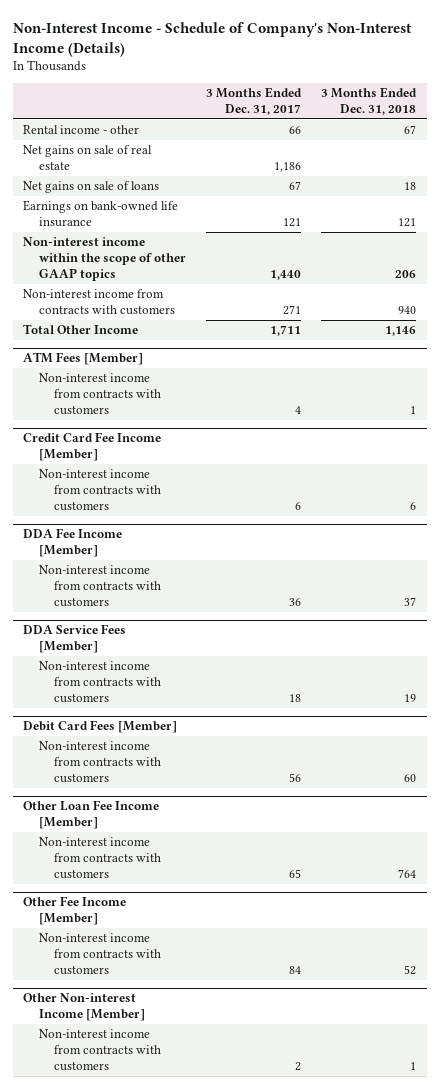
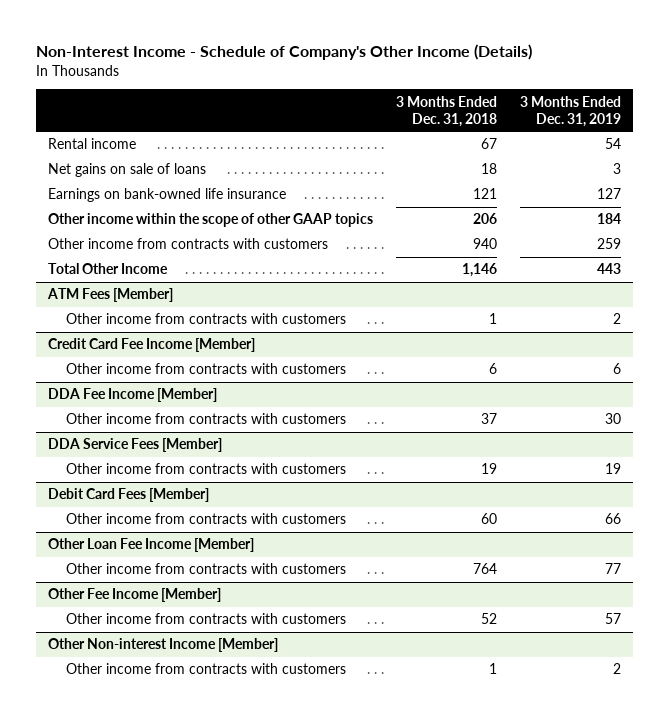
[12,21,412,57] Non-Interest Income - Schedule of Company's Non-Interest Income (Details) -> [36,44,533,61] Non-Interest Income - Schedule of Company's Other Income (Details)
[206,87,303,116] 3 Months Ended Dec. 31, 2017 -> none
none -> [520,95,622,127] 3 Months Ended Dec. 31, 2019
[22,144,152,171] Net gains on sale of real estate -> none
[22,124,139,134] Rental income - other -> [47,138,136,150] Rental income
[22,236,186,282] Non-interest income within the scope of other GAAP topics -> [47,213,373,228] Other income within the scope of other GAAP topics
[22,288,175,316] Non-interest income from contracts with customers -> [47,238,328,250] Other income from contracts with customers
[38,372,162,416] Non-interest income from contracts with customers -> [66,313,347,325] Other income from contracts with customers
[38,468,162,512] Non-interest income from contracts with customers -> [66,363,347,375] Other income from contracts with customers
[38,564,162,608] Non-interest income from contracts with customers -> [66,413,347,425] Other income from contracts with customers
[38,660,162,704] Non-interest income from contracts with customers -> [66,463,347,475] Other income from contracts with customers
[38,740,162,784] Non-interest income from contracts with customers -> [66,513,347,525] Other income from contracts with customers
[38,836,162,880] Non-interest income from contracts with customers -> [66,563,347,575] Other income from contracts with customers
[38,932,162,976] Non-interest income from contracts with customers -> [66,613,347,625] Other income from contracts with customers
[38,1028,162,1072] Non-interest income from contracts with customers -> [66,663,347,675] Other income from contracts with customers

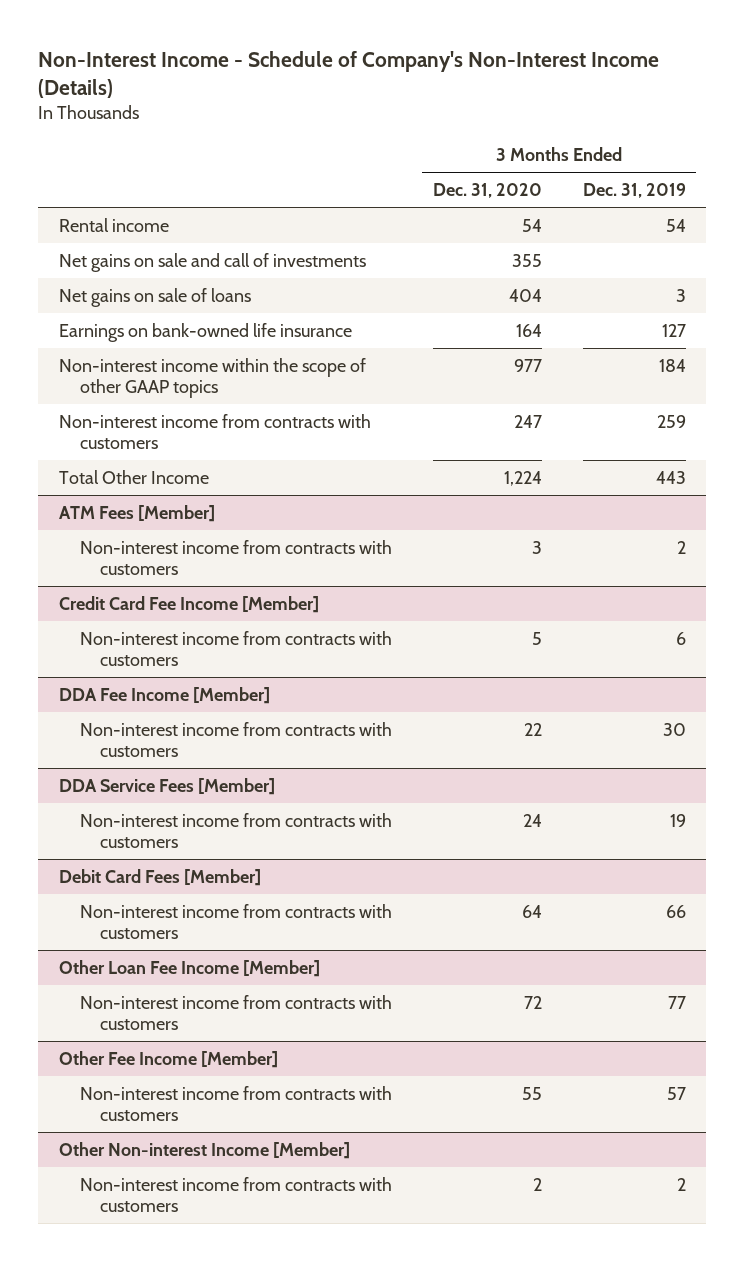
[36,44,533,61] Non-Interest Income - Schedule of Company's Other Income (Details) -> [38,50,660,98] Non-Interest Income - Schedule of Company's Non-Interest Income (Details)
[395,95,497,127] 3 Months Ended Dec. 31, 2018 -> none
none -> [432,182,542,198] Dec. 31, 2020
none -> [58,252,366,272] Net gains on sale and call of investments
[47,213,373,228] Other income within the scope of other GAAP topics -> [58,357,366,399] Non-interest income within the scope of other GAAP topics
[47,238,328,250] Other income from contracts with customers -> [58,413,371,450] Non-interest income from contracts with customers
[66,313,347,325] Other income from contracts with customers -> [79,539,392,576] Non-interest income from contracts with customers
[66,363,347,375] Other income from contracts with customers -> [79,630,392,667] Non-interest income from contracts with customers
[66,413,347,425] Other income from contracts with customers -> [79,721,392,758] Non-interest income from contracts with customers
[66,463,347,475] Other income from contracts with customers -> [79,812,392,849] Non-interest income from contracts with customers
[66,513,347,525] Other income from contracts with customers -> [79,903,392,940] Non-interest income from contracts with customers
[66,563,347,575] Other income from contracts with customers -> [79,994,392,1031] Non-interest income from contracts with customers
[66,613,347,625] Other income from contracts with customers -> [79,1085,392,1122] Non-interest income from contracts with customers
[66,663,347,675] Other income from contracts with customers -> [79,1176,392,1213] Non-interest income from contracts with customers

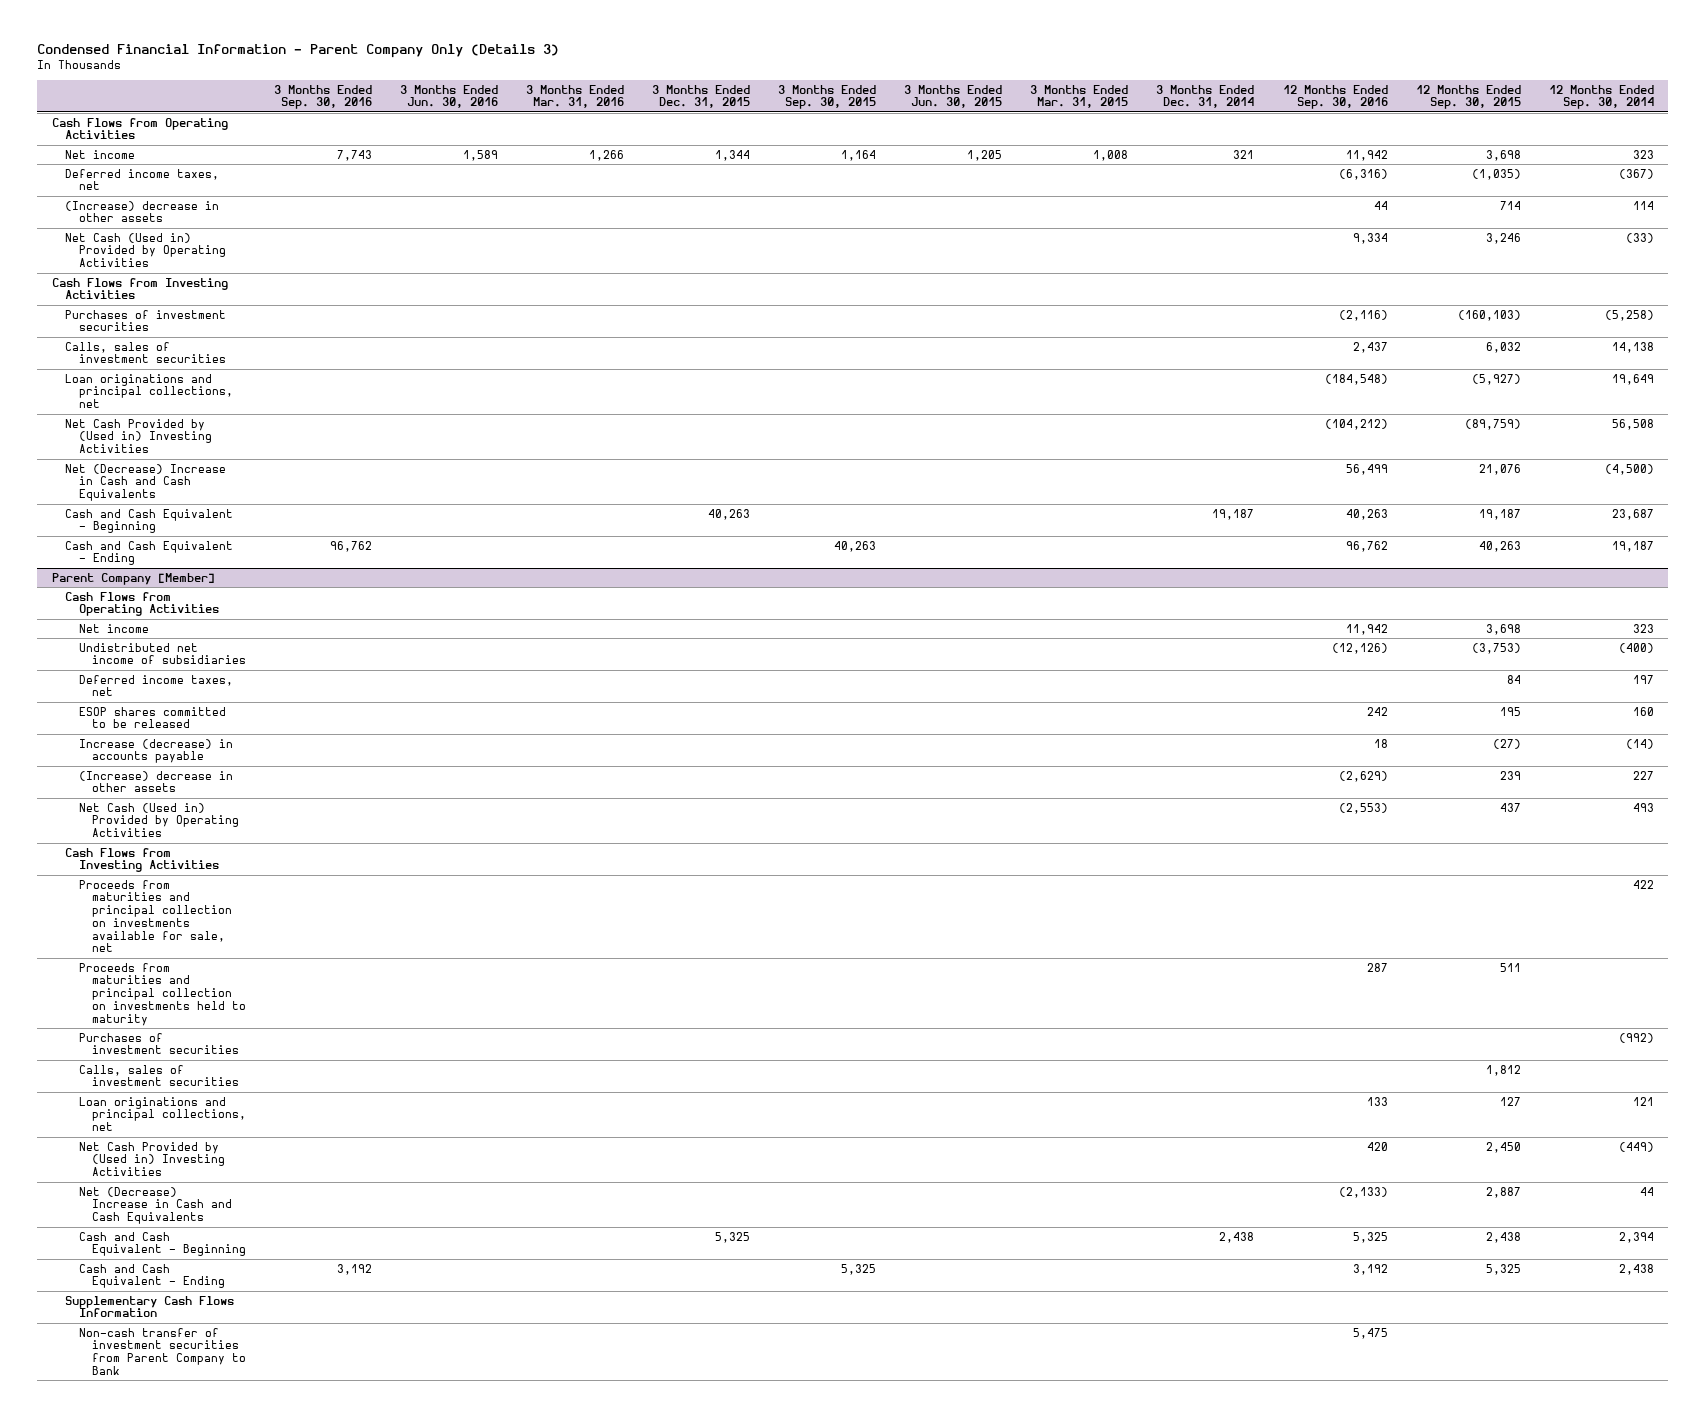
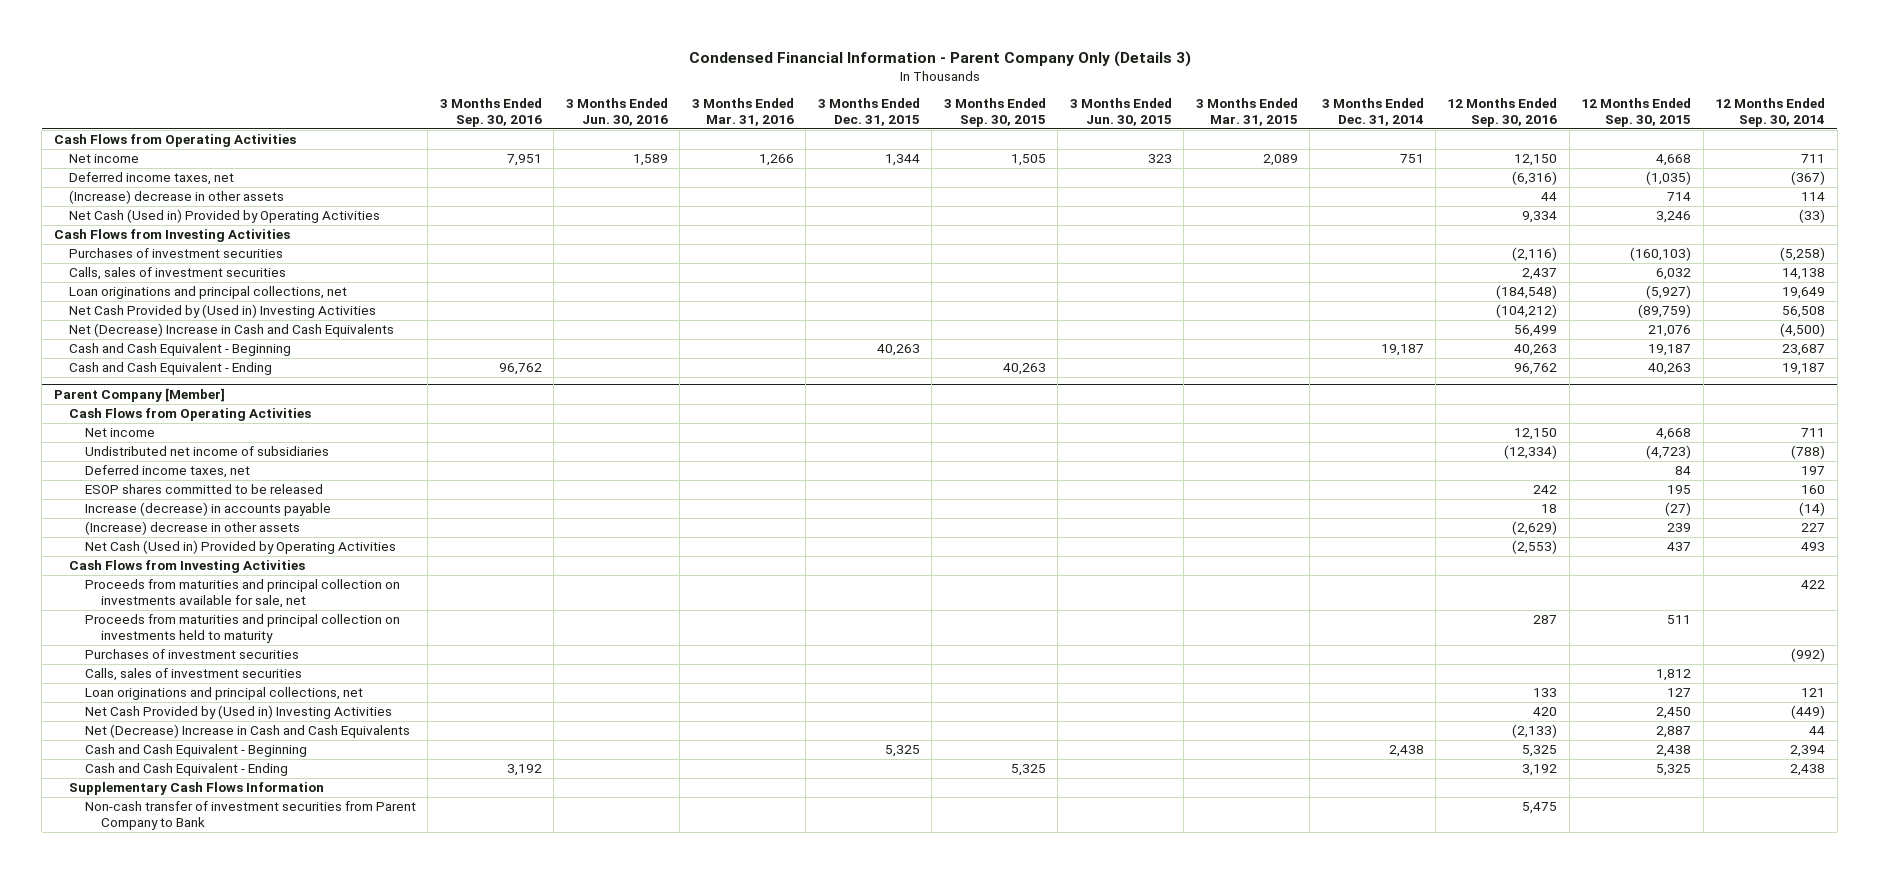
[337,149,373,161] 7,743 -> [506,154,542,167] 7,951
[841,149,877,161] 1,164 -> [1010,154,1046,167] 1,505
[967,149,1003,161] 1,205 -> [1147,154,1172,164] 323
[1093,149,1129,161] 1,008 -> [1262,154,1298,167] 2,089
[1233,149,1255,159] 321 -> [1399,154,1424,164] 751
[1345,149,1388,161] 11,942 -> [1514,154,1558,167] 12,150
[1485,149,1521,161] 3,698 -> [1656,154,1692,167] 4,668
[1632,149,1654,159] 323 -> [1801,154,1826,164] 711
[1345,623,1388,635] 11,942 -> [1514,428,1558,441] 12,150
[1485,623,1521,635] 3,698 -> [1656,428,1692,441] 4,668
[1632,623,1654,633] 323 -> [1801,428,1826,438] 711
[1331,642,1388,654] (12,126) -> [1504,445,1558,460] (12,334)
[1471,642,1521,654] (3,753) -> [1646,445,1692,460] (4,723)
[1618,642,1654,653] (400) -> [1791,445,1826,460] (788)

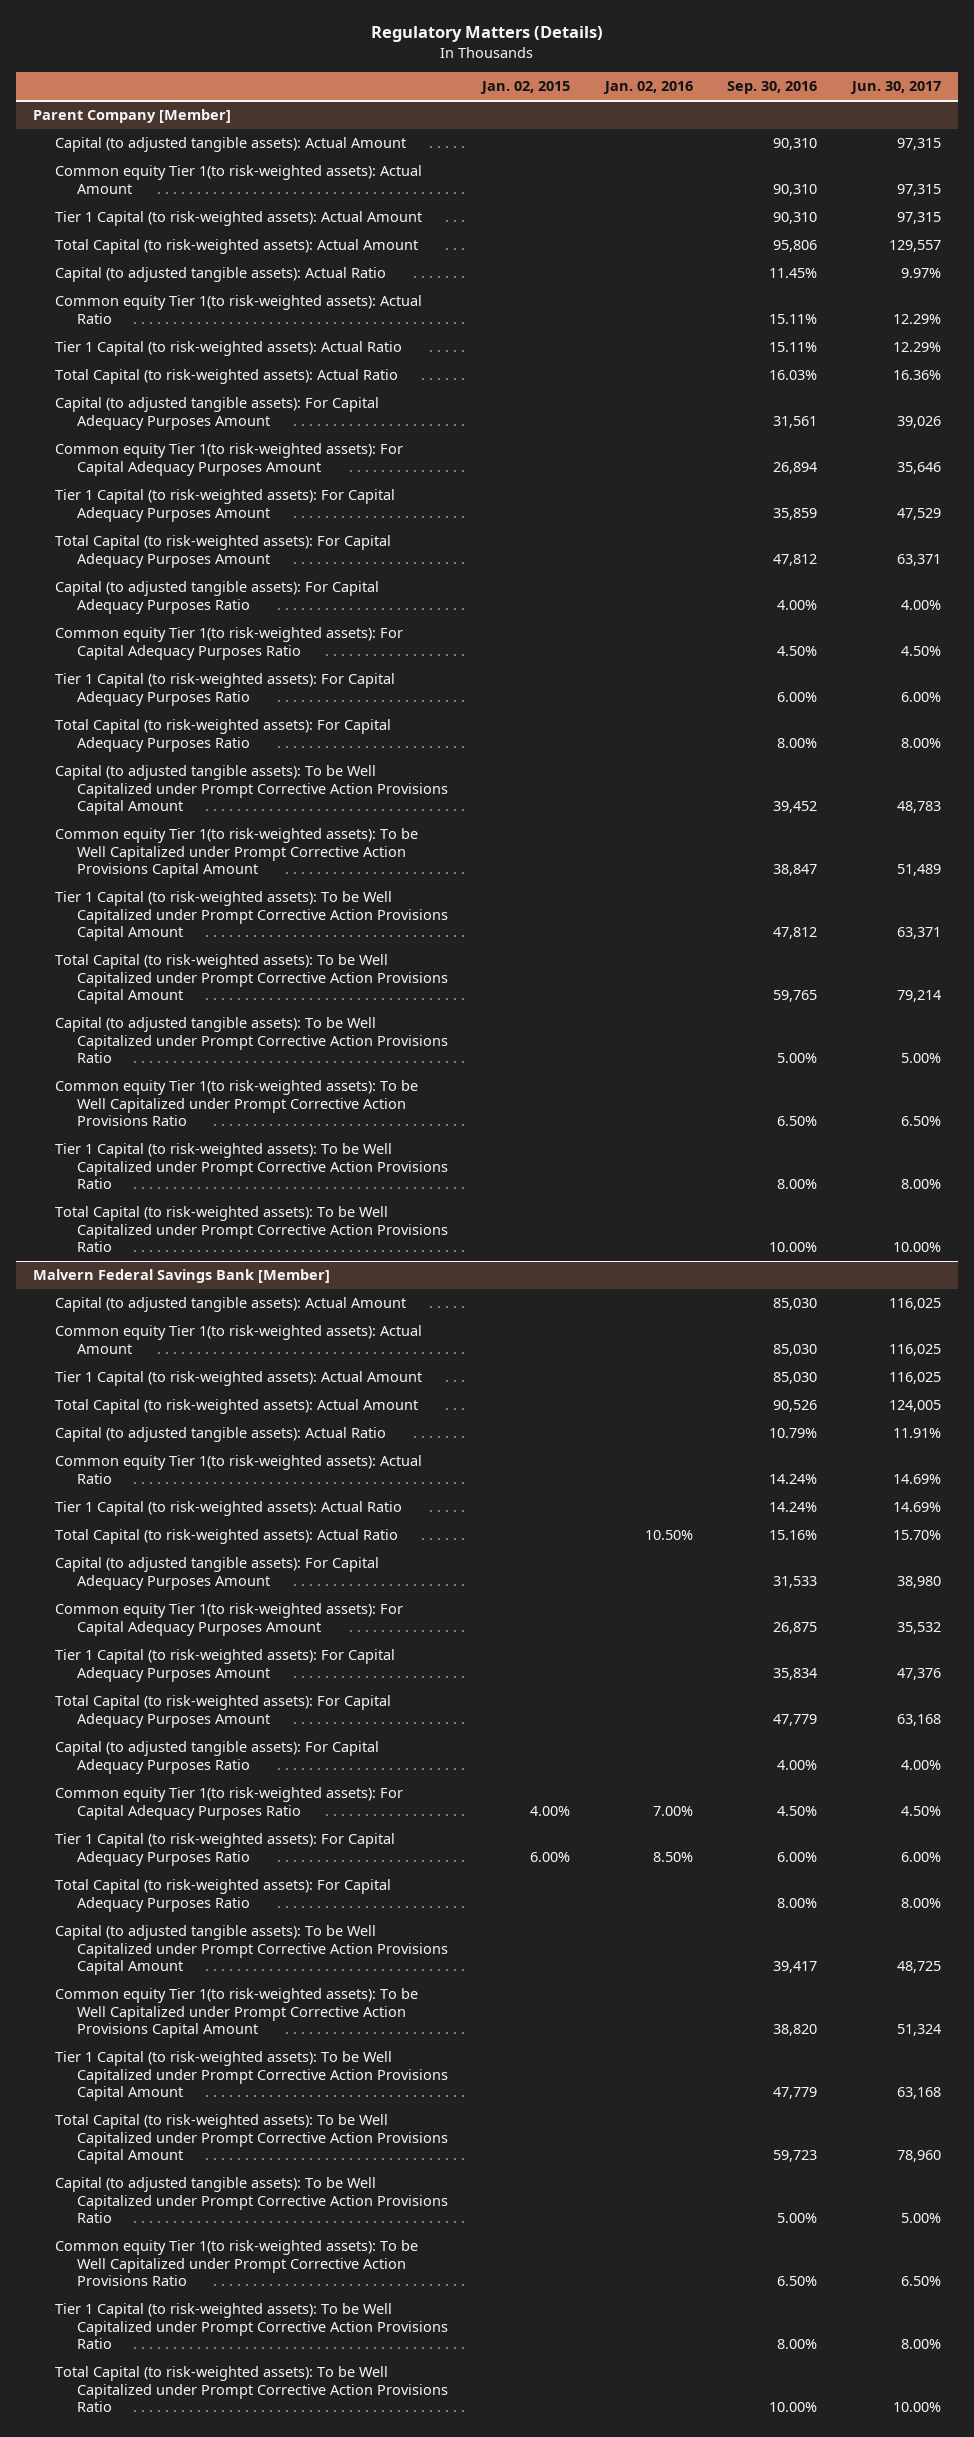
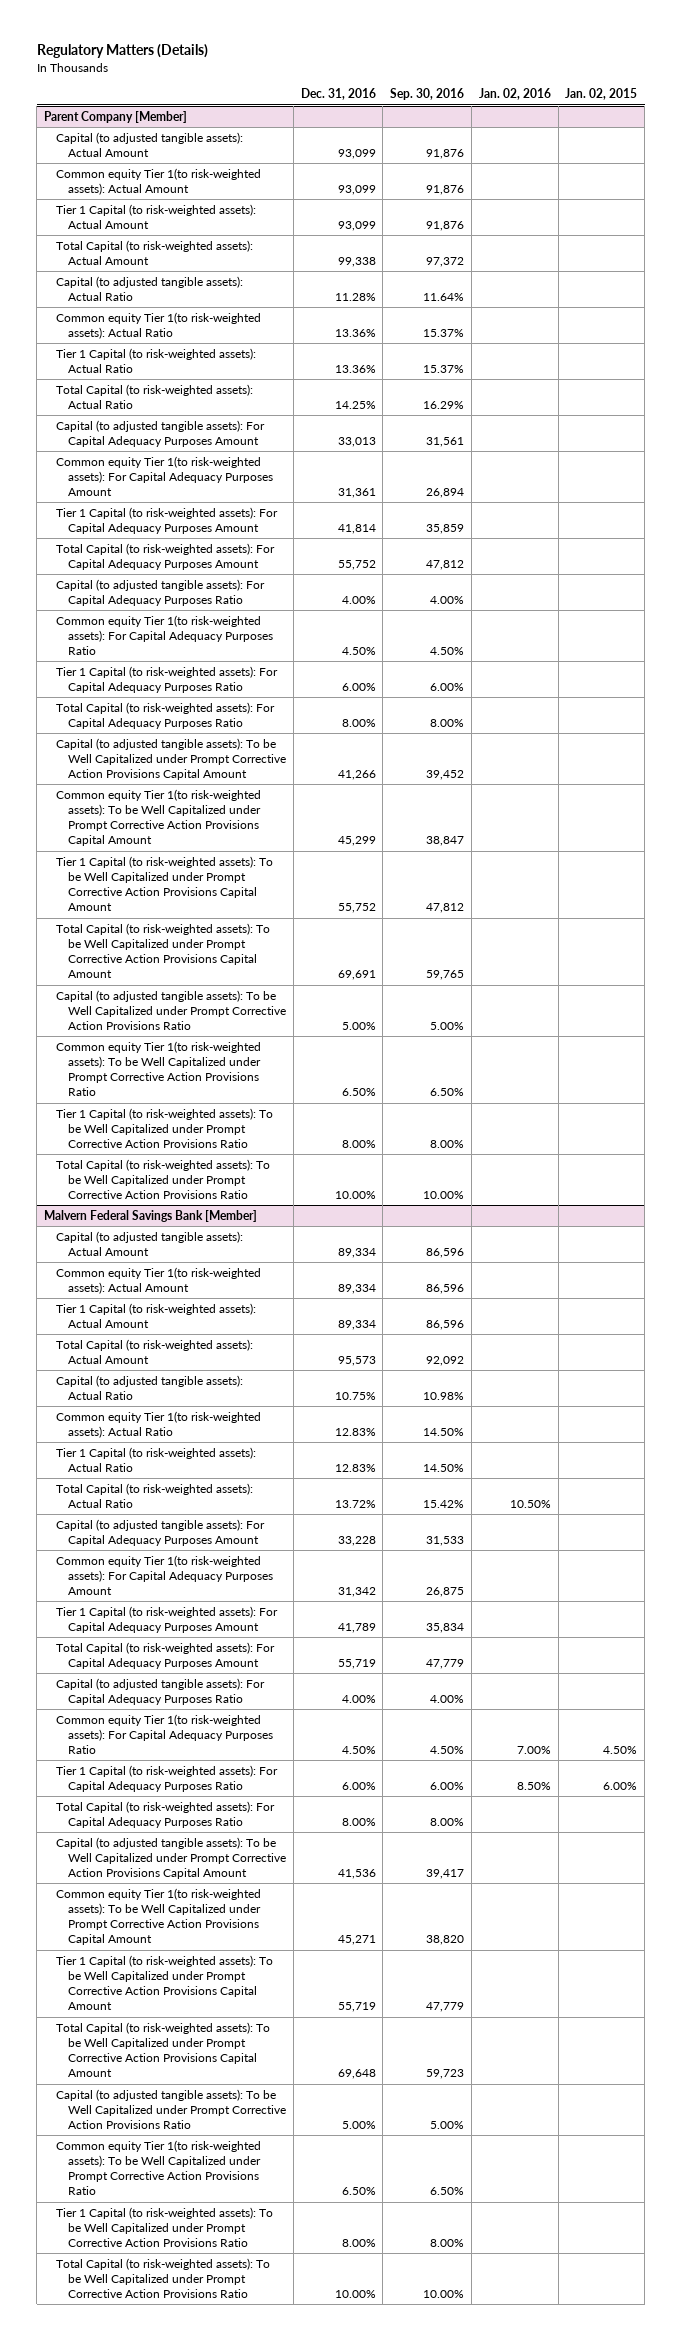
[849,81,941,95] Jun. 30, 2017 -> none
none -> [300,88,376,101] Dec. 31, 2016
[773,138,818,151] 90,310 -> [426,149,465,160] 91,876
[773,183,818,196] 90,310 -> [426,185,465,196] 91,876
[773,212,818,225] 90,310 -> [426,221,465,232] 91,876
[773,240,818,253] 95,806 -> [426,257,465,268] 97,372
[769,268,818,279] 11.45% -> [423,293,465,302] 11.64%
[769,313,818,324] 15.11% -> [423,329,465,338] 15.37%
[769,342,818,353] 15.11% -> [423,365,465,374] 15.37%
[769,370,818,381] 16.03% -> [423,401,465,410] 16.29%
[773,1298,818,1311] 85,030 -> [426,1248,465,1259] 86,596
[773,1343,818,1356] 85,030 -> [426,1284,465,1295] 86,596
[773,1372,818,1385] 85,030 -> [426,1320,465,1331] 86,596
[773,1400,818,1413] 90,526 -> [426,1356,465,1367] 92,092
[769,1428,818,1439] 10.79% -> [423,1392,465,1401] 10.98%
[769,1473,818,1484] 14.24% -> [423,1428,465,1437] 14.50%
[769,1502,818,1513] 14.24% -> [423,1464,465,1473] 14.50%
[769,1530,818,1541] 15.16% -> [423,1500,465,1509] 15.42%
[530,1805,571,1816] 4.00% -> [603,1746,638,1755] 4.50%

